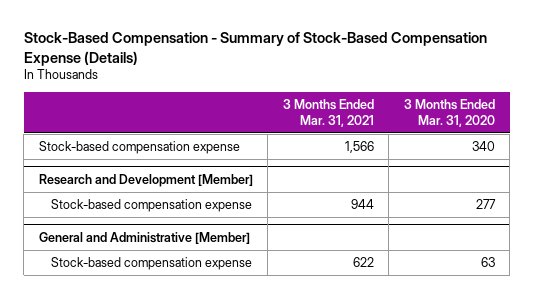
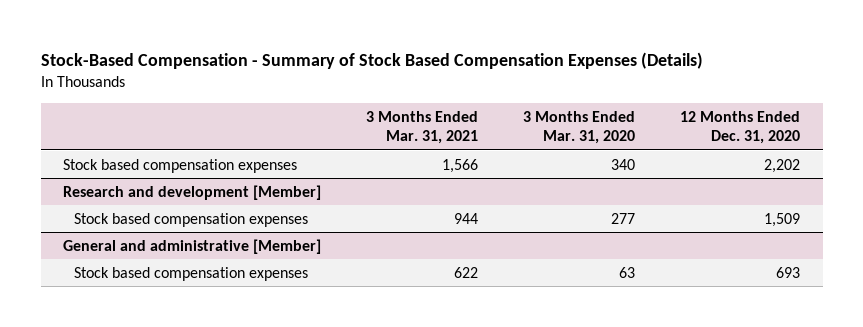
[23,32,487,66] Stock-Based Compensation - Summary of Stock-Based Compensation Expense (Details) -> [40,51,703,69] Stock-Based Compensation - Summary of Stock Based Compensation Expenses (Details)
none -> [680,110,801,145] 12 Months Ended Dec. 31, 2020
[38,141,240,155] Stock-based compensation expense -> [63,158,298,173] Stock based compensation expenses
[38,174,253,188] Research and Development [Member] -> [63,184,322,200] Research and development [Member]
[51,199,253,213] Stock-based compensation expense -> [74,212,309,227] Stock based compensation expenses
[38,232,250,245] General and Administrative [Member] -> [63,238,322,254] General and administrative [Member]
[51,257,253,271] Stock-based compensation expense -> [74,266,309,281] Stock based compensation expenses

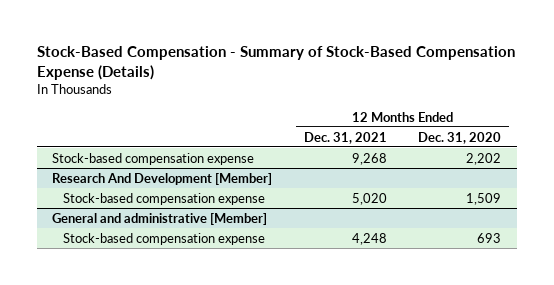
[40,51,703,69] Stock-Based Compensation - Summary of Stock Based Compensation Expenses (Details) -> [36,45,515,80] Stock-Based Compensation - Summary of Stock-Based Compensation Expense (Details)
[366,110,479,145] 3 Months Ended Mar. 31, 2021 -> none
[523,110,636,145] 3 Months Ended Mar. 31, 2020 -> none
none -> [303,131,387,144] Dec. 31, 2021
[63,158,298,173] Stock based compensation expenses -> [52,152,255,165] Stock-based compensation expense
[63,184,322,200] Research and development [Member] -> [52,172,273,185] Research And Development [Member]
[74,212,309,227] Stock based compensation expenses -> [62,192,265,205] Stock-based compensation expense
[74,266,309,281] Stock based compensation expenses -> [62,232,265,245] Stock-based compensation expense

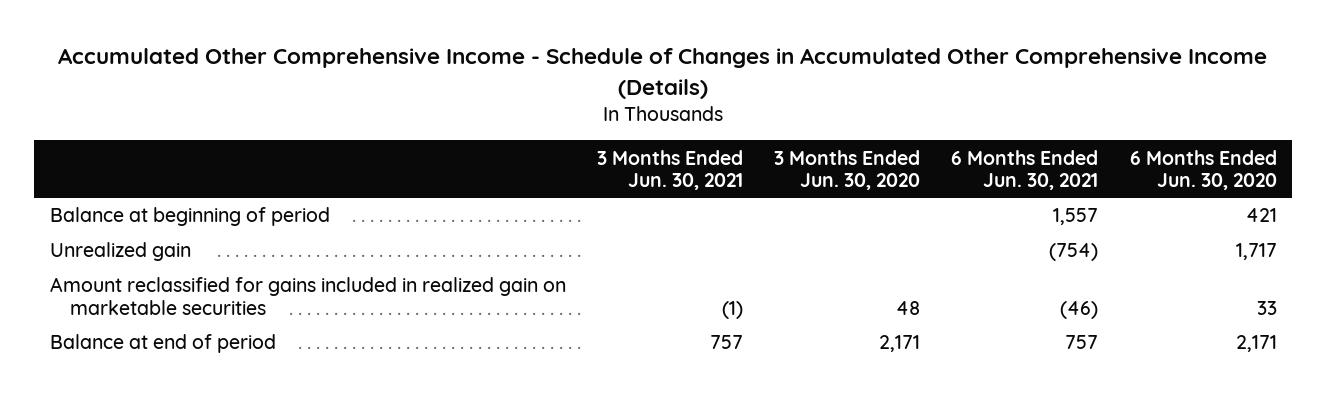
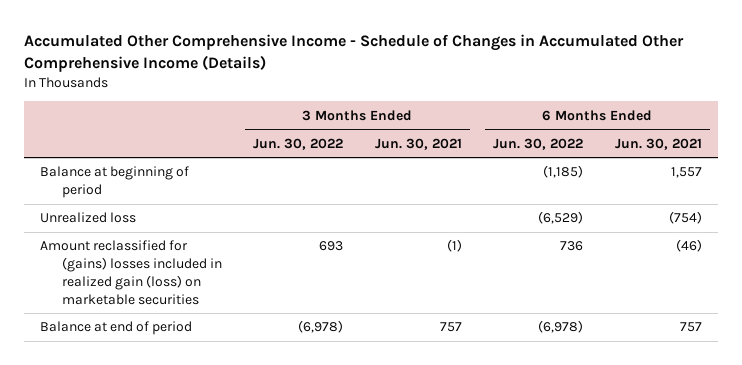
[774,149,921,191] 3 Months Ended Jun. 30, 2020 -> none
[1129,149,1277,191] 6 Months Ended Jun. 30, 2020 -> none
none -> [253,137,344,150] Jun. 30, 2022
none -> [493,137,584,150] Jun. 30, 2022
[49,242,191,262] Unrealized gain -> [40,212,137,224] Unrealized loss
[49,277,566,315] Amount reclassified for gains included in realized gain on marketable securities -> [40,240,222,305] Amount reclassified for (gains) losses included in realized gain (loss) on marketable securities

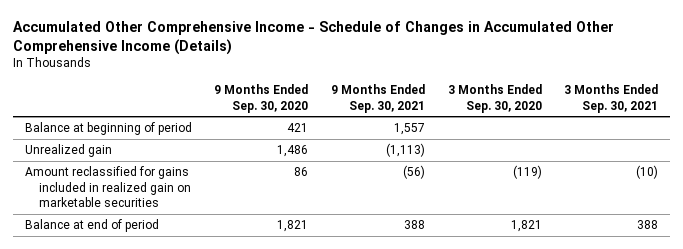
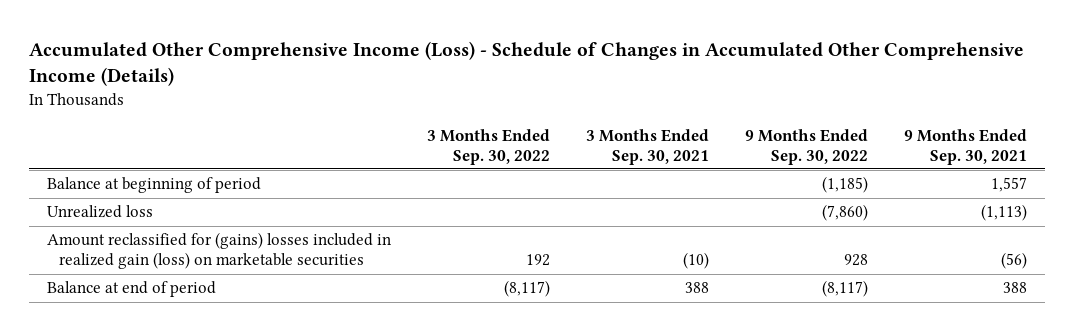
[13,21,615,55] Accumulated Other Comprehensive Income - Schedule of Changes in Accumulated Other Comprehensive Income (Details) -> [29,40,1025,86] Accumulated Other Comprehensive Income (Loss) - Schedule of Changes in Accumulated Other Comprehensive Income (Details)
[214,84,309,113] 9 Months Ended Sep. 30, 2020 -> none
[447,84,542,113] 3 Months Ended Sep. 30, 2020 -> none
none -> [427,128,551,165] 3 Months Ended Sep. 30, 2022
none -> [744,128,868,165] 9 Months Ended Sep. 30, 2022
[24,144,112,158] Unrealized gain -> [47,205,154,219] Unrealized loss
[24,166,191,207] Amount reclassified for gains included in realized gain on marketable securities -> [47,232,392,270] Amount reclassified for (gains) losses included in realized gain (loss) on marketable securities

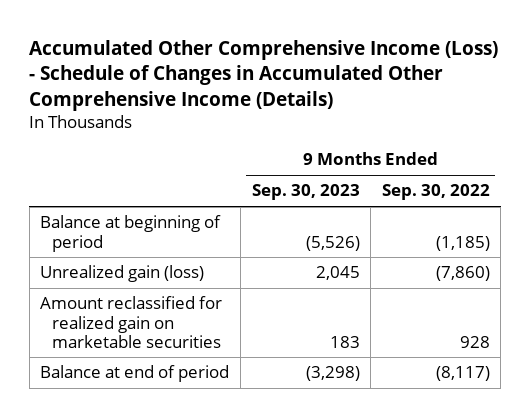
[427,128,551,165] 3 Months Ended Sep. 30, 2022 -> none
[586,128,710,165] 3 Months Ended Sep. 30, 2021 -> none
[903,128,1027,165] 9 Months Ended Sep. 30, 2021 -> none
none -> [251,184,360,201] Sep. 30, 2023
[47,205,154,219] Unrealized loss -> [40,265,205,283] Unrealized gain (loss)
[47,232,392,270] Amount reclassified for (gains) losses included in realized gain (loss) on marketable securities -> [40,296,223,348] Amount reclassified for realized gain on marketable securities

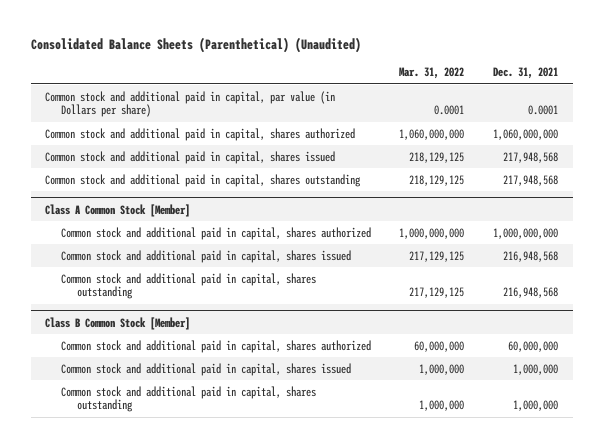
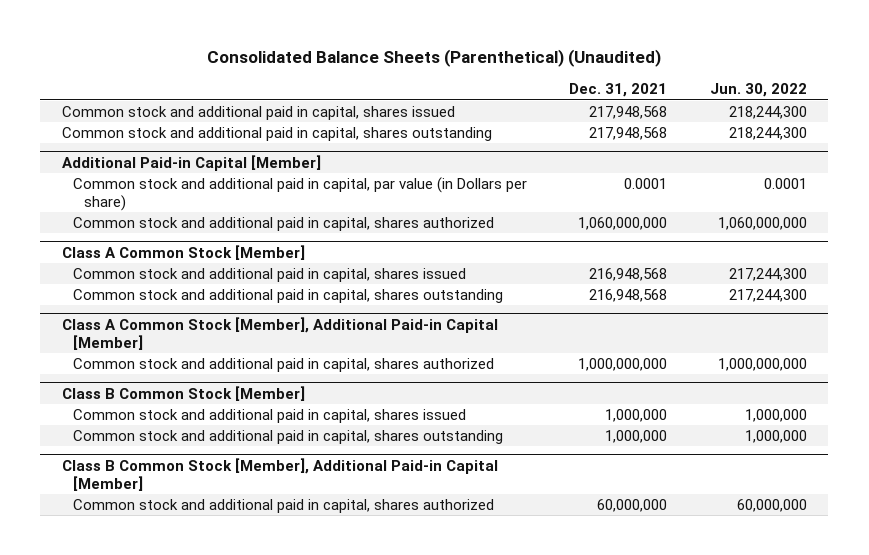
[399,67,465,80] Mar. 31, 2022 -> none
none -> [710,83,808,98] Jun. 30, 2022
[44,90,335,118] Common stock and additional paid in capital, par value (in Dollars per share) -> none
[44,127,355,141] Common stock and additional paid in capital, shares authorized -> none
none -> [61,154,321,171] Additional Paid-in Capital [Member]
none -> [72,176,527,211] Common stock and additional paid in capital, par value (in Dollars per share)
none -> [72,216,494,231] Common stock and additional paid in capital, shares authorized
[60,226,371,240] Common stock and additional paid in capital, shares authorized -> none
none -> [61,316,498,350] Class A Common Stock [Member], Additional Paid-in Capital [Member]
none -> [72,357,494,372] Common stock and additional paid in capital, shares authorized
[60,339,371,353] Common stock and additional paid in capital, shares authorized -> none
none -> [61,457,498,491] Class B Common Stock [Member], Additional Paid-in Capital [Member]
none -> [72,498,494,513] Common stock and additional paid in capital, shares authorized

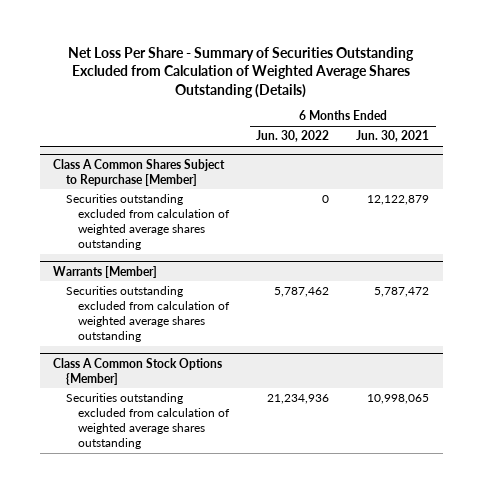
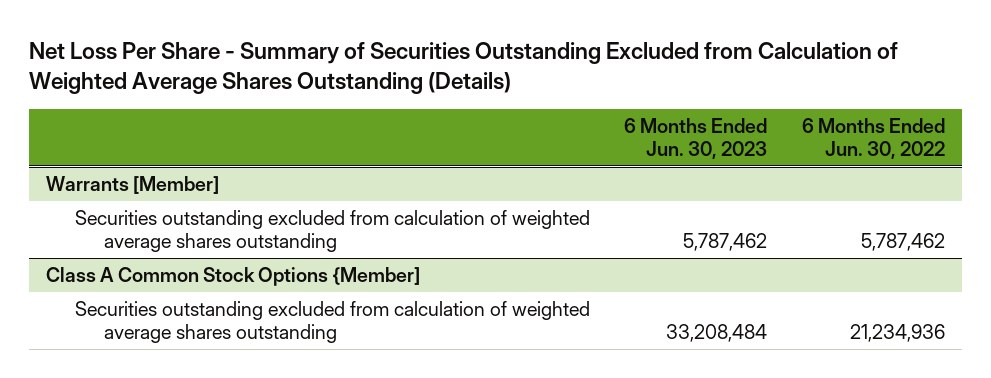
[356,130,430,143] Jun. 30, 2021 -> none
none -> [624,117,768,159] 6 Months Ended Jun. 30, 2023
[53,158,226,186] Class A Common Shares Subject to Repurchase [Member] -> none
[65,194,231,250] Securities outstanding excluded from calculation of weighted average shares outstanding -> none

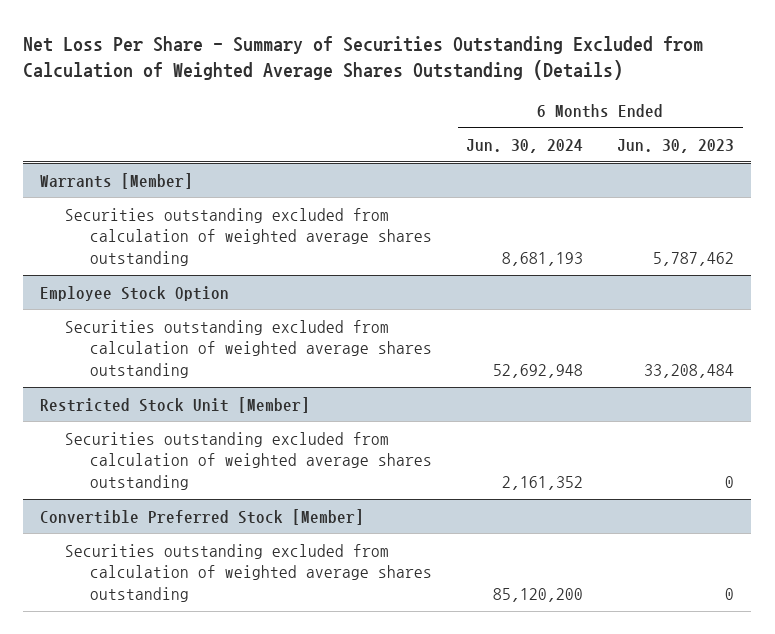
[801,117,945,159] 6 Months Ended Jun. 30, 2022 -> none
none -> [466,139,584,154] Jun. 30, 2024
[46,267,421,287] Class A Common Stock Options {Member] -> [40,285,230,301] Employee Stock Option
none -> [40,396,311,413] Restricted Stock Unit [Member]
none -> [65,431,433,491] Securities outstanding excluded from calculation of weighted average shares outstanding
none -> [40,508,365,525] Convertible Preferred Stock [Member]
none -> [65,543,433,603] Securities outstanding excluded from calculation of weighted average shares outstanding

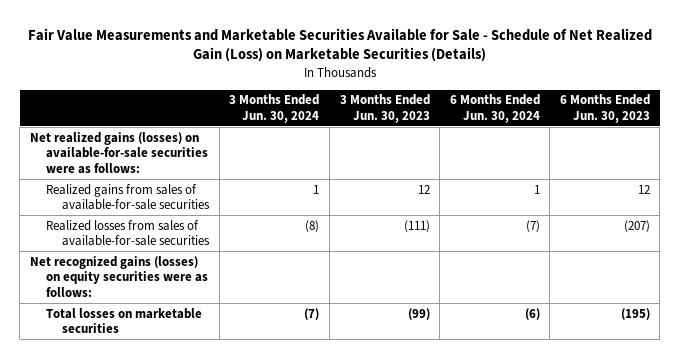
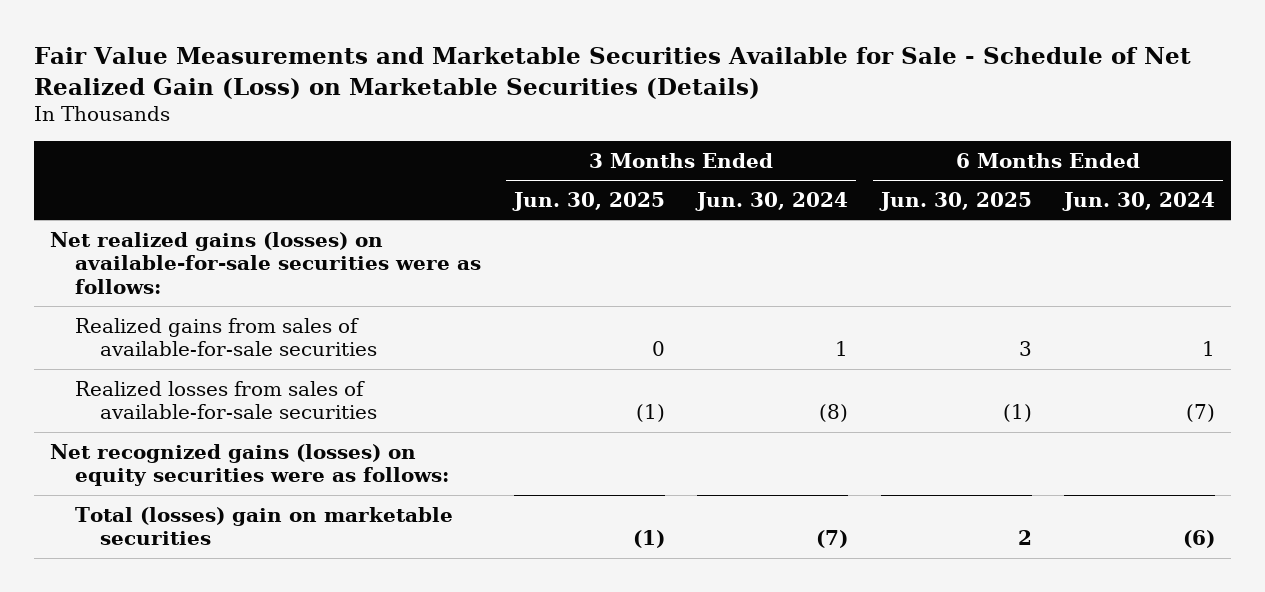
[339,94,430,123] 3 Months Ended Jun. 30, 2023 -> none
[559,94,650,123] 6 Months Ended Jun. 30, 2023 -> none
none -> [511,191,665,211] Jun. 30, 2025
none -> [878,191,1032,211] Jun. 30, 2025
[46,307,203,334] Total losses on marketable securities -> [75,506,454,546] Total (losses) gain on marketable securities

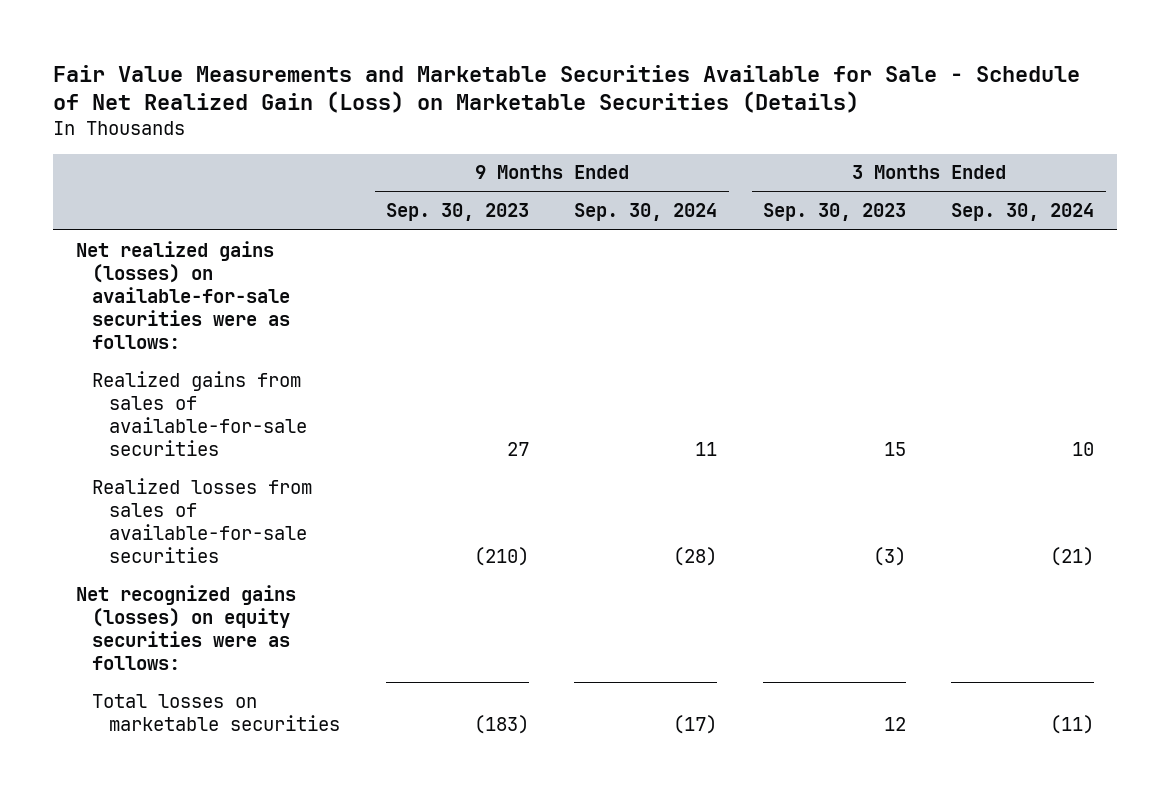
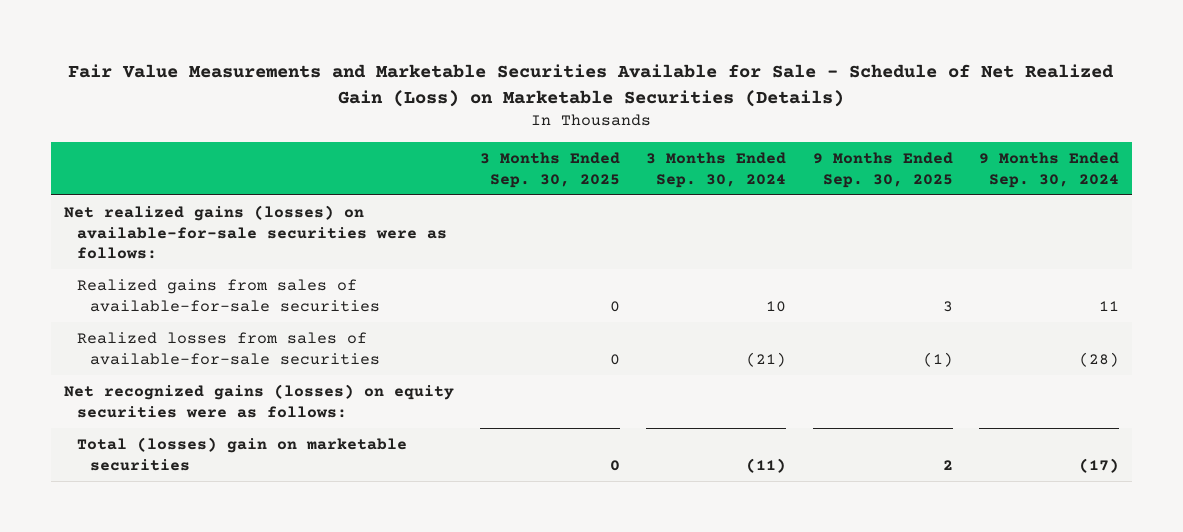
[385,203,529,222] Sep. 30, 2023 -> none
[762,203,906,222] Sep. 30, 2023 -> none
none -> [480,152,621,188] 3 Months Ended Sep. 30, 2025
none -> [812,152,953,188] 9 Months Ended Sep. 30, 2025
[92,693,341,731] Total losses on marketable securities -> [76,437,407,471] Total (losses) gain on marketable securities

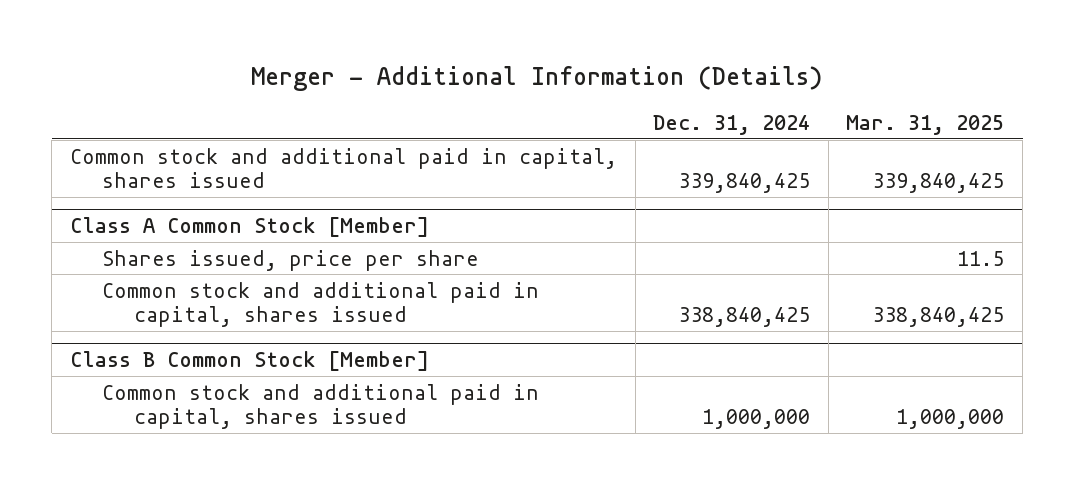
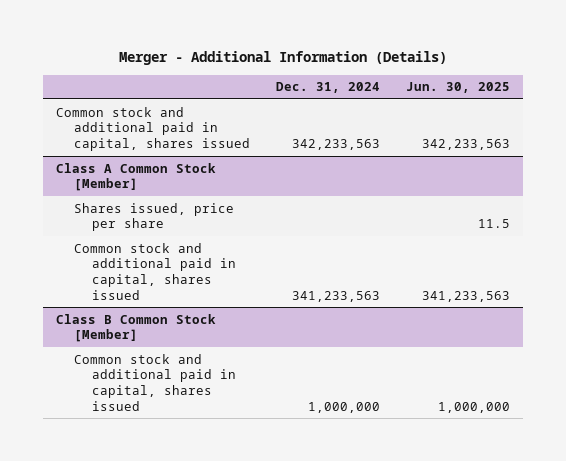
[846,115,1005,136] Mar. 31, 2025 -> none
none -> [405,82,510,94] Jun. 30, 2025
[678,173,811,194] 339,840,425 -> [292,138,381,150] 342,233,563
[678,307,811,328] 338,840,425 -> [292,290,381,302] 341,233,563

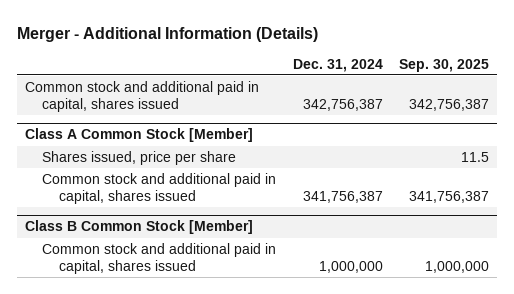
[405,82,510,94] Jun. 30, 2025 -> none
none -> [398,58,489,72] Sep. 30, 2025
[292,138,381,150] 342,233,563 -> [302,99,383,112] 342,756,387
[292,290,381,302] 341,233,563 -> [302,191,383,204] 341,756,387

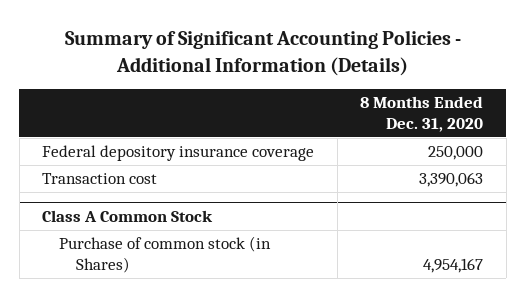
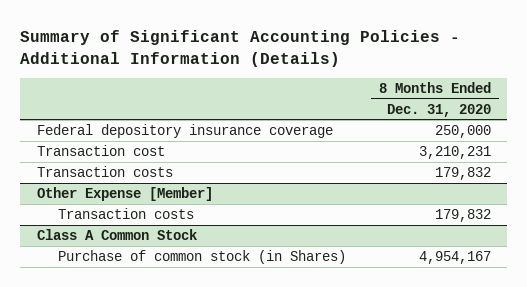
[419,172,484,188] 3,390,063 -> [418,145,491,159] 3,210,231
none -> [36,165,173,177] Transaction costs
none -> [36,186,213,201] Other Expense [Member]
none -> [57,207,194,219] Transaction costs

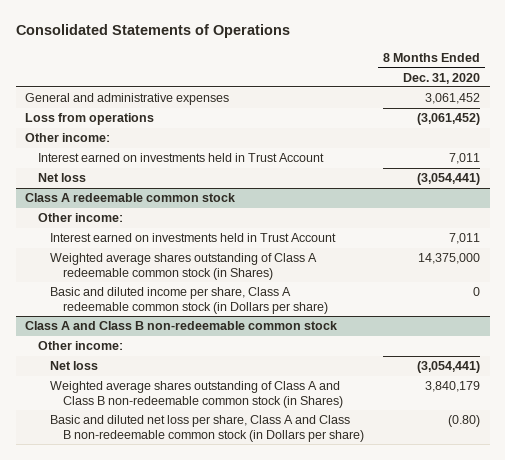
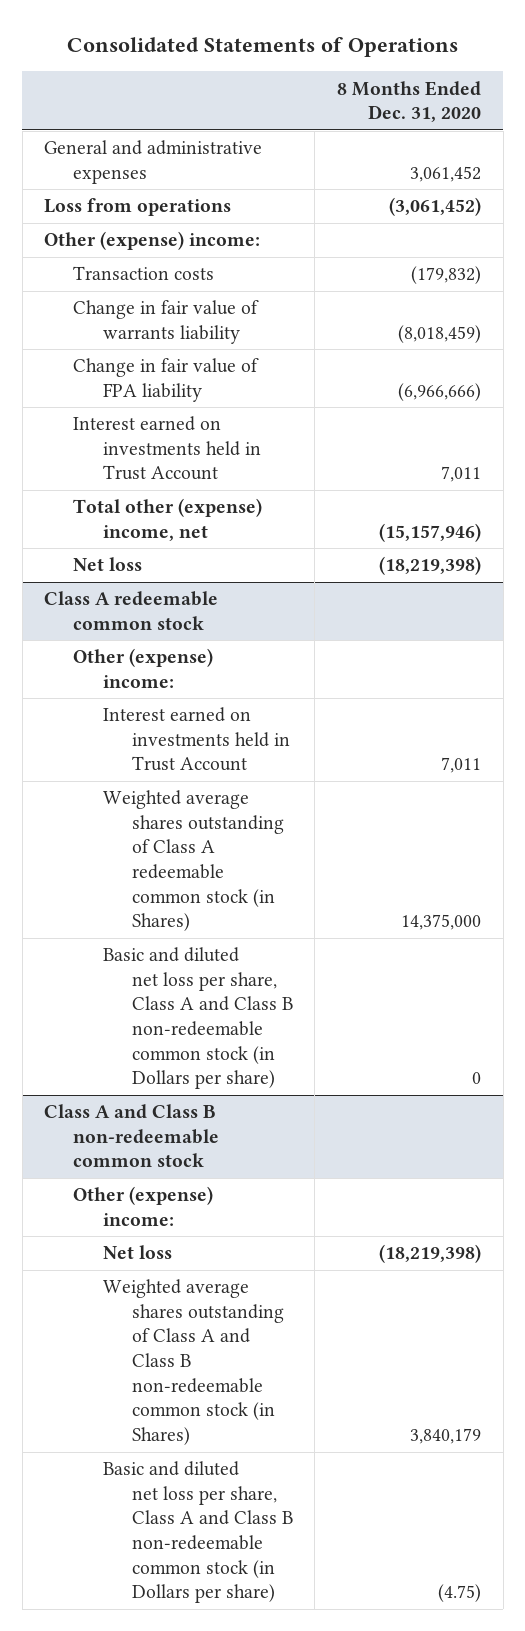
[25,133,111,143] Other income: -> [44,231,261,251] Other (expense) income:
none -> [73,266,215,281] Transaction costs
none -> [73,300,260,344] Change in fair value of warrants liability
none -> [73,358,260,402] Change in fair value of FPA liability
none -> [73,498,263,541] Total other (expense) income, net
[417,173,481,186] (3,054,441) -> [379,556,482,576] (18,219,398)
[37,213,123,223] Other income: -> [73,648,214,688] Other (expense) income:
[50,287,328,314] Basic and diluted income per share, Class A redeemable common stock (in Dollars per share) -> [102,947,293,1090] Basic and diluted net loss per share, Class A and Class B non-redeemable common stock (in Dollars per share)
[37,341,123,351] Other income: -> [73,1186,214,1226] Other (expense) income:
[417,361,481,374] (3,054,441) -> [379,1244,482,1264] (18,219,398)
[448,415,481,428] (0.80) -> [438,1584,482,1603] (4.75)

